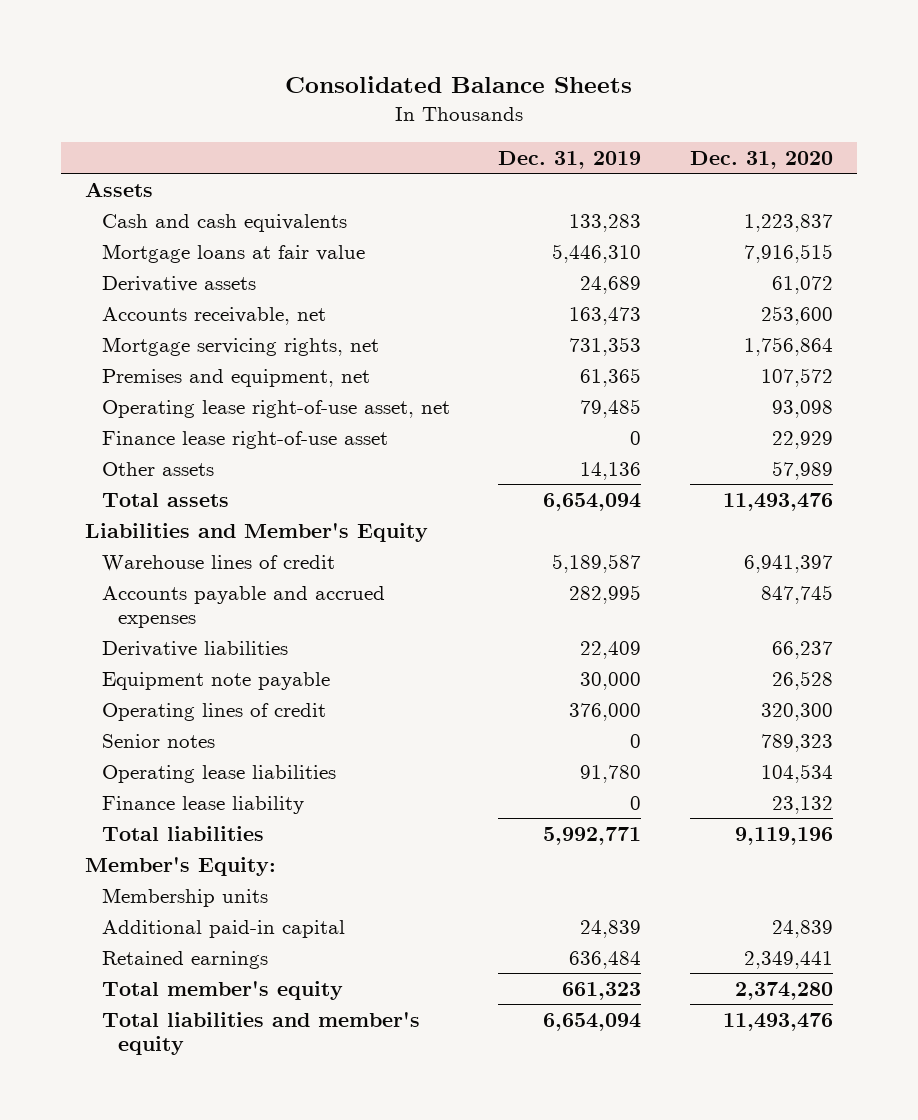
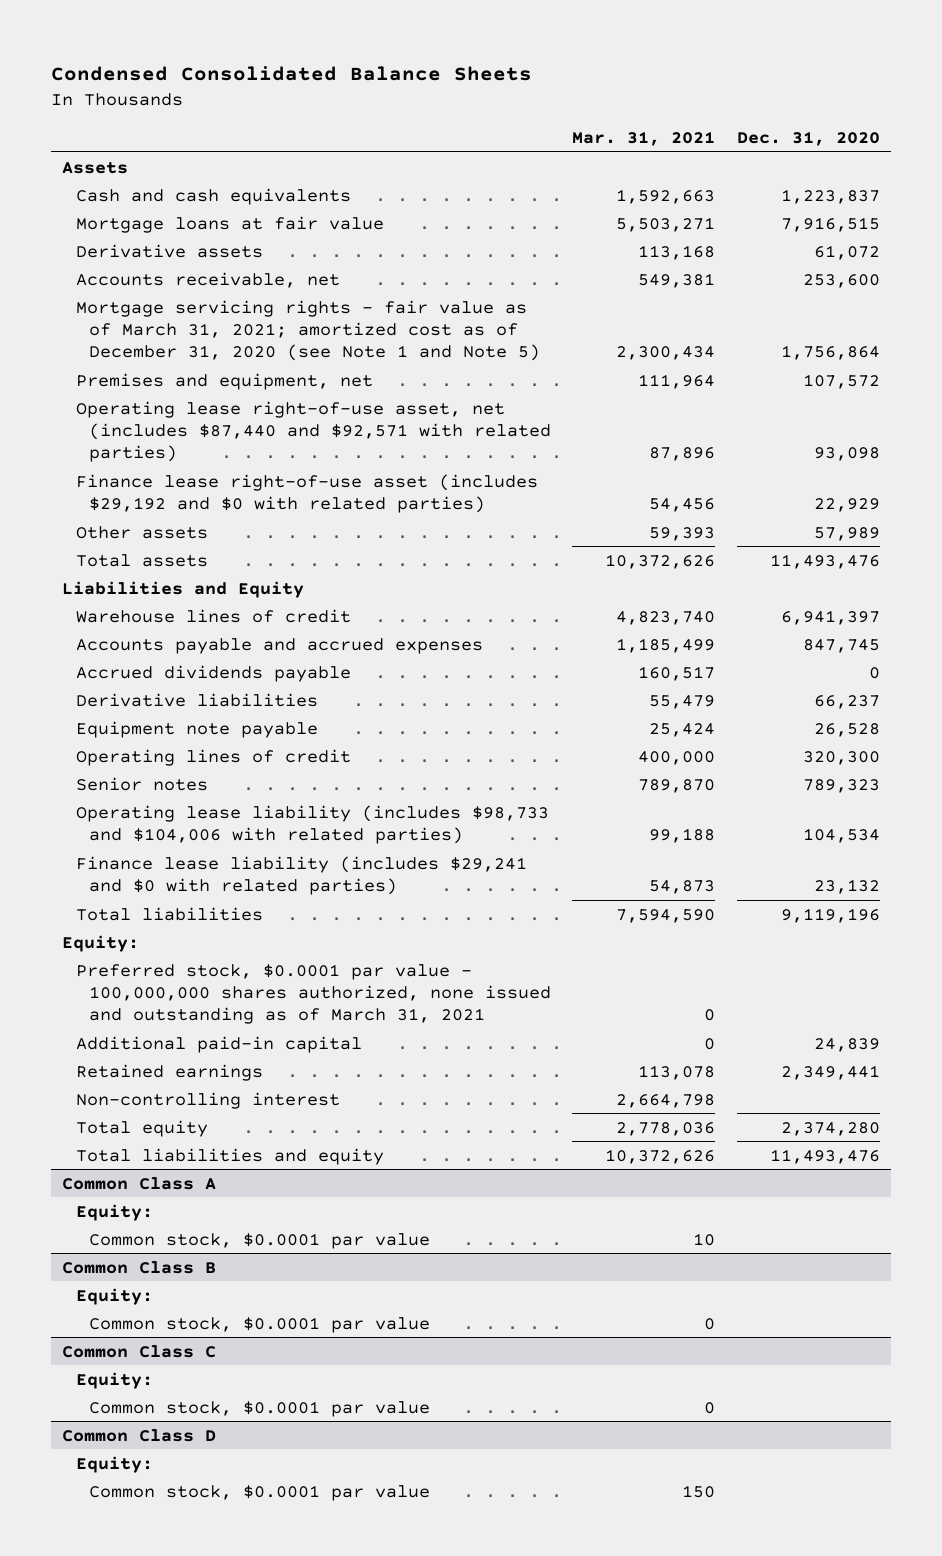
[285,76,633,94] Consolidated Balance Sheets -> [51,65,533,81] Condensed Consolidated Balance Sheets
[498,150,642,169] Dec. 31, 2019 -> none
none -> [572,130,716,146] Mar. 31, 2021
[101,336,379,356] Mortgage servicing rights, net -> [75,299,541,362] Mortgage servicing rights - fair value as of March 31, 2021; amortized cost as of December 31, 2020 (see Note 1 and Note 5)
[101,399,450,418] Operating lease right-of-use asset, net -> [75,400,552,463] Operating lease right-of-use asset, net (includes $87,440 and $92,571 with related parties)
[101,430,388,449] Finance lease right-of-use asset -> [75,473,538,513] Finance lease right-of-use asset (includes $29,192 and $0 with related parties)
[85,522,429,542] Liabilities and Member's Equity -> [62,580,305,598] Liabilities and Equity
none -> [75,664,351,682] Accrued dividends payable
[101,764,336,783] Operating lease liabilities -> [75,804,549,844] Operating lease liability (includes $98,733 and $104,006 with related parties)
[101,795,304,814] Finance lease liability -> [75,855,527,895] Finance lease liability (includes $29,241 and $0 with related parties)
[85,856,277,876] Member's Equity: -> none
[101,887,268,907] Membership units -> none
none -> [62,934,140,952] Equity:
none -> [75,963,552,1025] Preferred stock, $0.0001 par value - 100,000,000 shares authorized, none issued and outstanding as of March 31, 2021
none -> [75,1091,340,1109] Non-controlling interest
[101,980,343,1000] Total member's equity -> [75,1119,208,1137] Total equity
[101,1011,420,1055] Total liabilities and member's equity -> [75,1147,384,1165] Total liabilities and equity
none -> [62,1176,217,1190] Common Class A
none -> [75,1203,153,1221] Equity:
none -> [89,1232,431,1249] Common stock, $0.0001 par value
none -> [62,1260,217,1274] Common Class B
none -> [75,1287,153,1305] Equity:
none -> [89,1316,431,1333] Common stock, $0.0001 par value
none -> [62,1344,217,1358] Common Class C
none -> [75,1371,153,1389] Equity:
none -> [89,1400,431,1417] Common stock, $0.0001 par value
none -> [62,1428,217,1442] Common Class D
none -> [75,1455,153,1473] Equity:
none -> [89,1484,431,1501] Common stock, $0.0001 par value

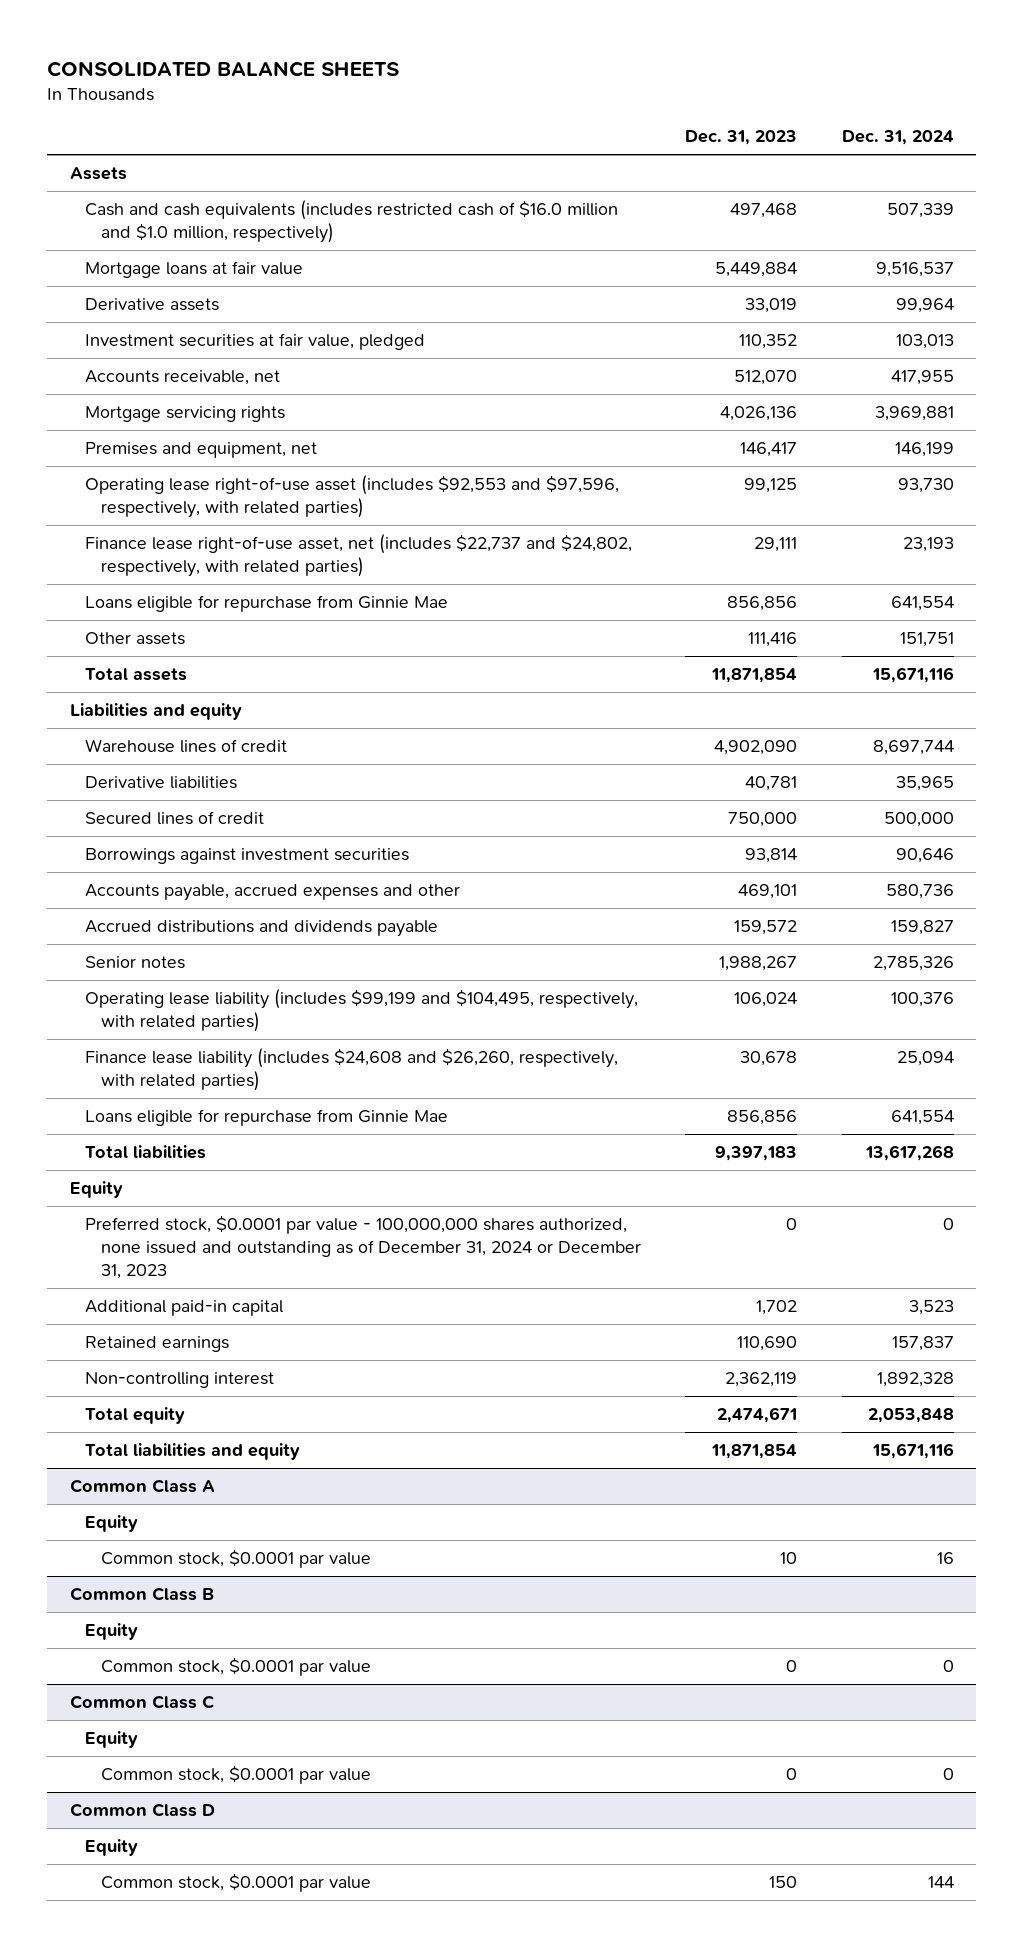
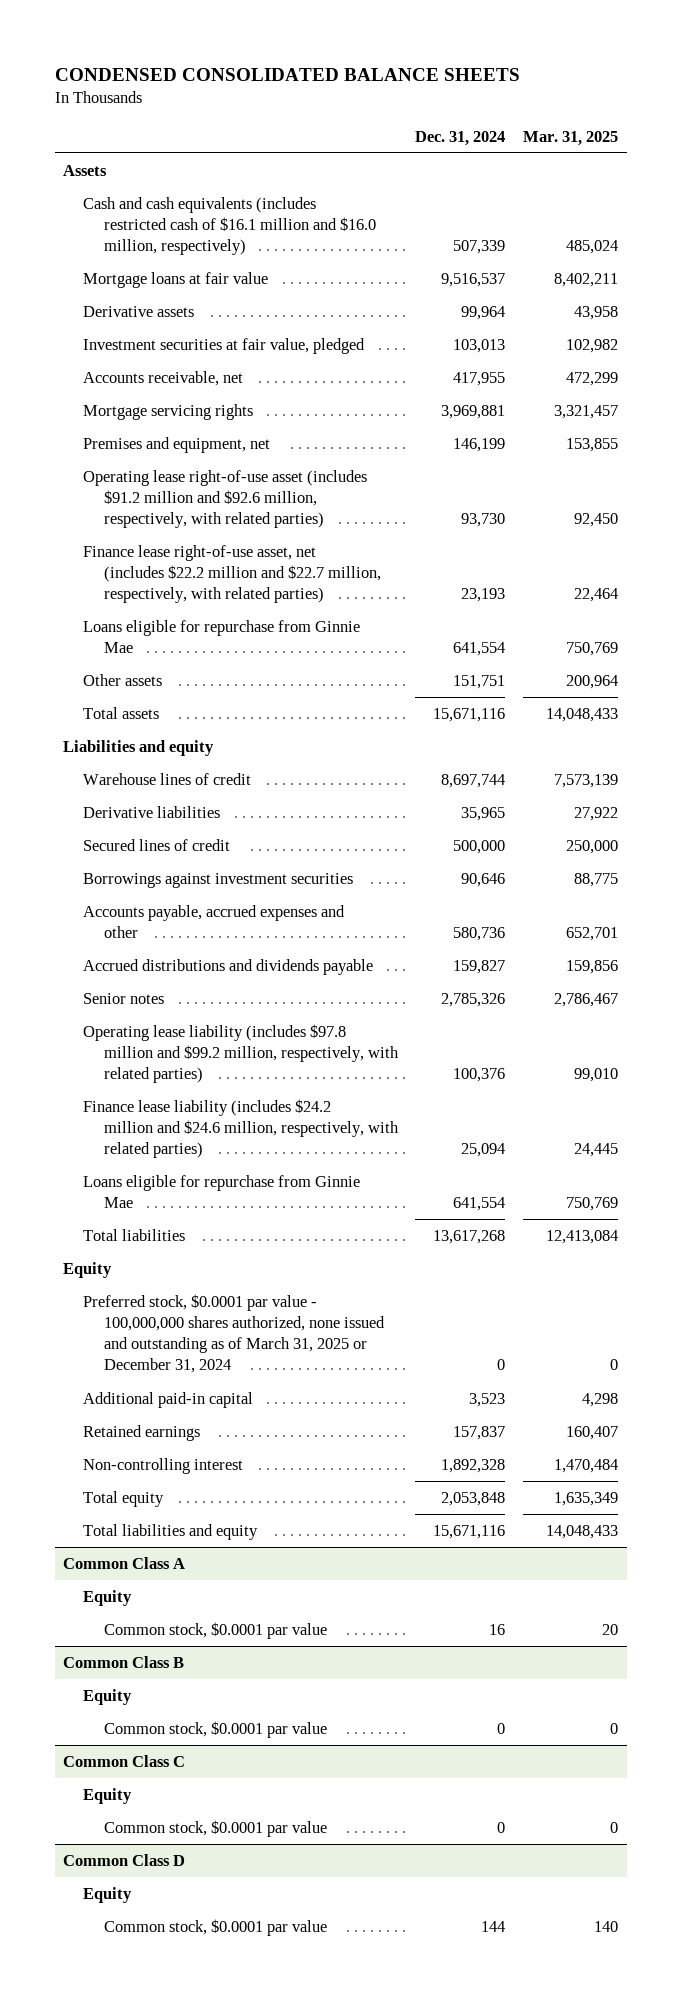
[47,60,400,77] CONSOLIDATED BALANCE SHEETS -> [54,67,520,81] CONDENSED CONSOLIDATED BALANCE SHEETS
[685,130,798,146] Dec. 31, 2023 -> none
none -> [522,130,618,146] Mar. 31, 2025
[85,200,619,244] Cash and cash equivalents (includes restricted cash of $16.0 million and $1.0 million, respectively) -> [83,196,376,256] Cash and cash equivalents (includes restricted cash of $16.1 million and $16.0 million, respectively)
[85,475,620,519] Operating lease right-of-use asset (includes $92,553 and $97,596, respectively, with related parties) -> [83,469,368,529] Operating lease right-of-use asset (includes $91.2 million and $92.6 million, respectively, with related parties)
[85,534,633,578] Finance lease right-of-use asset, net (includes $22,737 and $24,802, respectively, with related parties) -> [83,544,381,604] Finance lease right-of-use asset, net (includes $22.2 million and $22.7 million, respectively, with related parties)
[85,989,639,1033] Operating lease liability (includes $99,199 and $104,495, respectively, with related parties) -> [83,1023,399,1084] Operating lease liability (includes $97.8 million and $99.2 million, respectively, with related parties)
[85,1048,619,1092] Finance lease liability (includes $24,608 and $26,260, respectively, with related parties) -> [83,1098,399,1159] Finance lease liability (includes $24.2 million and $24.6 million, respectively, with related parties)
[85,1215,641,1280] Preferred stock, $0.0001 par value - 100,000,000 shares authorized, none issued and outstanding as of December 31, 2024 or December 31, 2023 -> [83,1293,385,1374] Preferred stock, $0.0001 par value - 100,000,000 shares authorized, none issued and outstanding as of March 31, 2025 or December 31, 2024

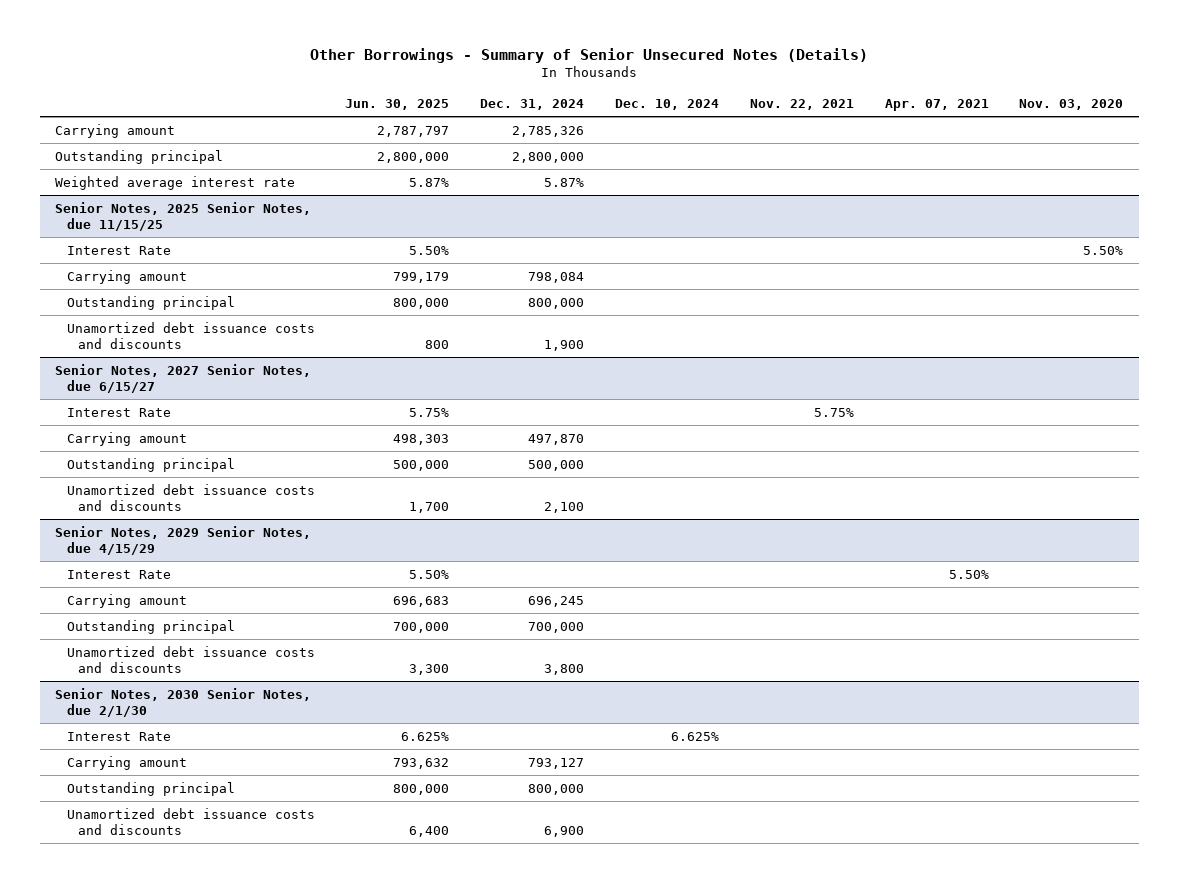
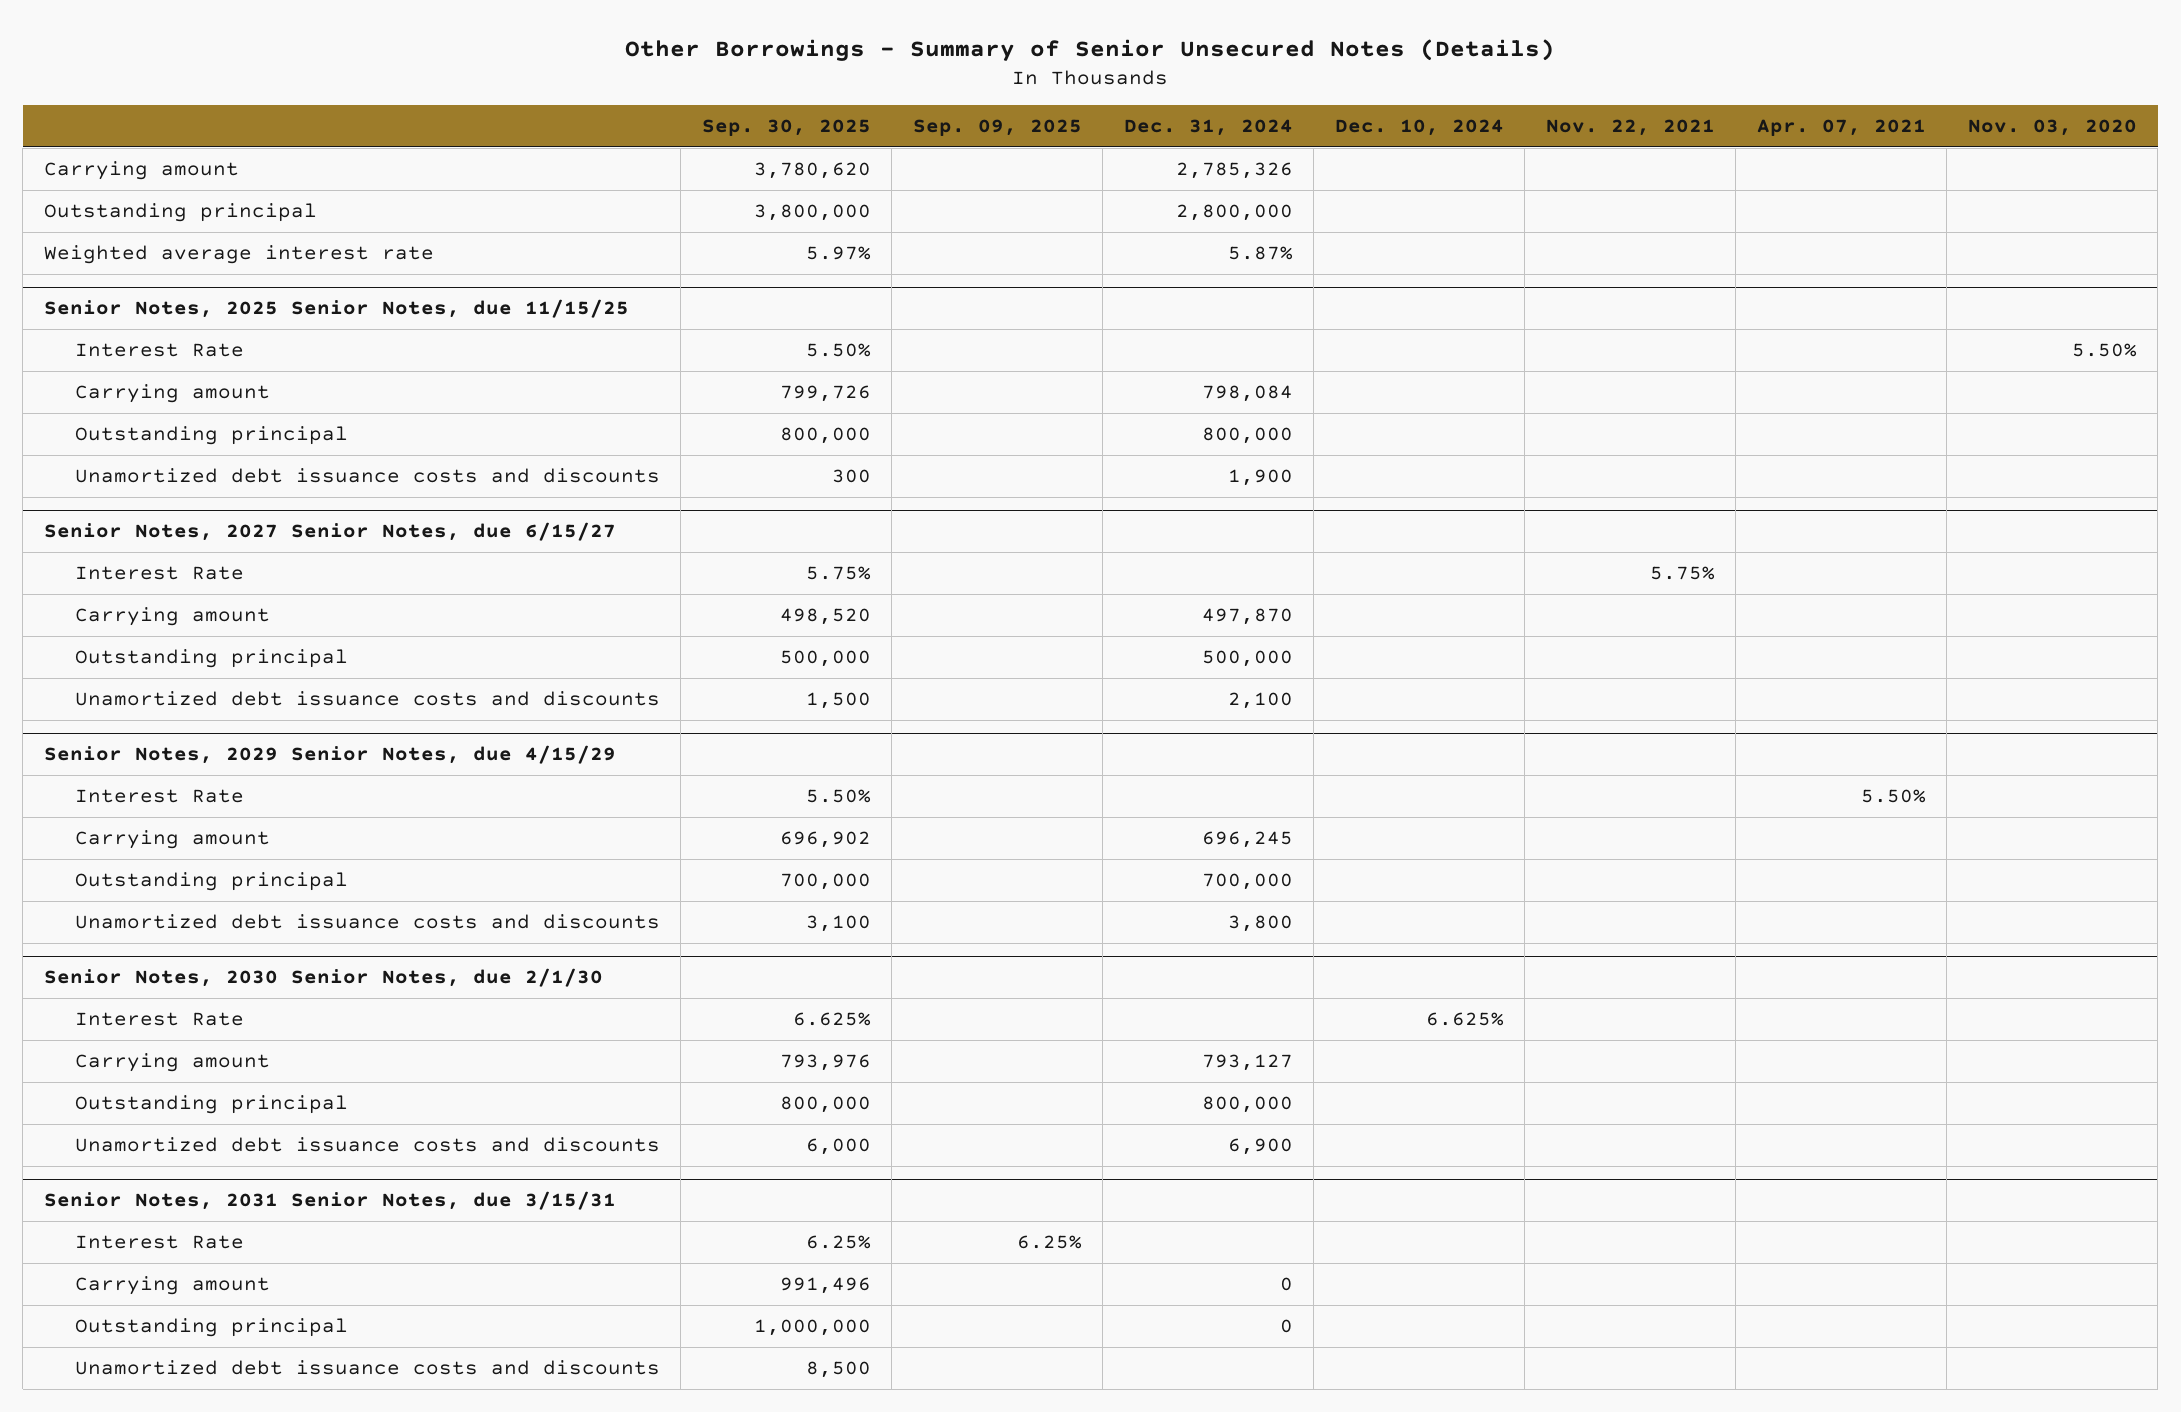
[345,98,450,110] Jun. 30, 2025 -> none
none -> [701,119,871,137] Sep. 30, 2025
none -> [912,119,1082,137] Sep. 09, 2025
none -> [43,1191,616,1211] Senior Notes, 2031 Senior Notes, due 3/15/31
none -> [74,1235,244,1250] Interest Rate
none -> [74,1276,270,1296] Carrying amount
none -> [74,1318,348,1338] Outstanding principal
none -> [74,1360,660,1376] Unamortized debt issuance costs and discounts

